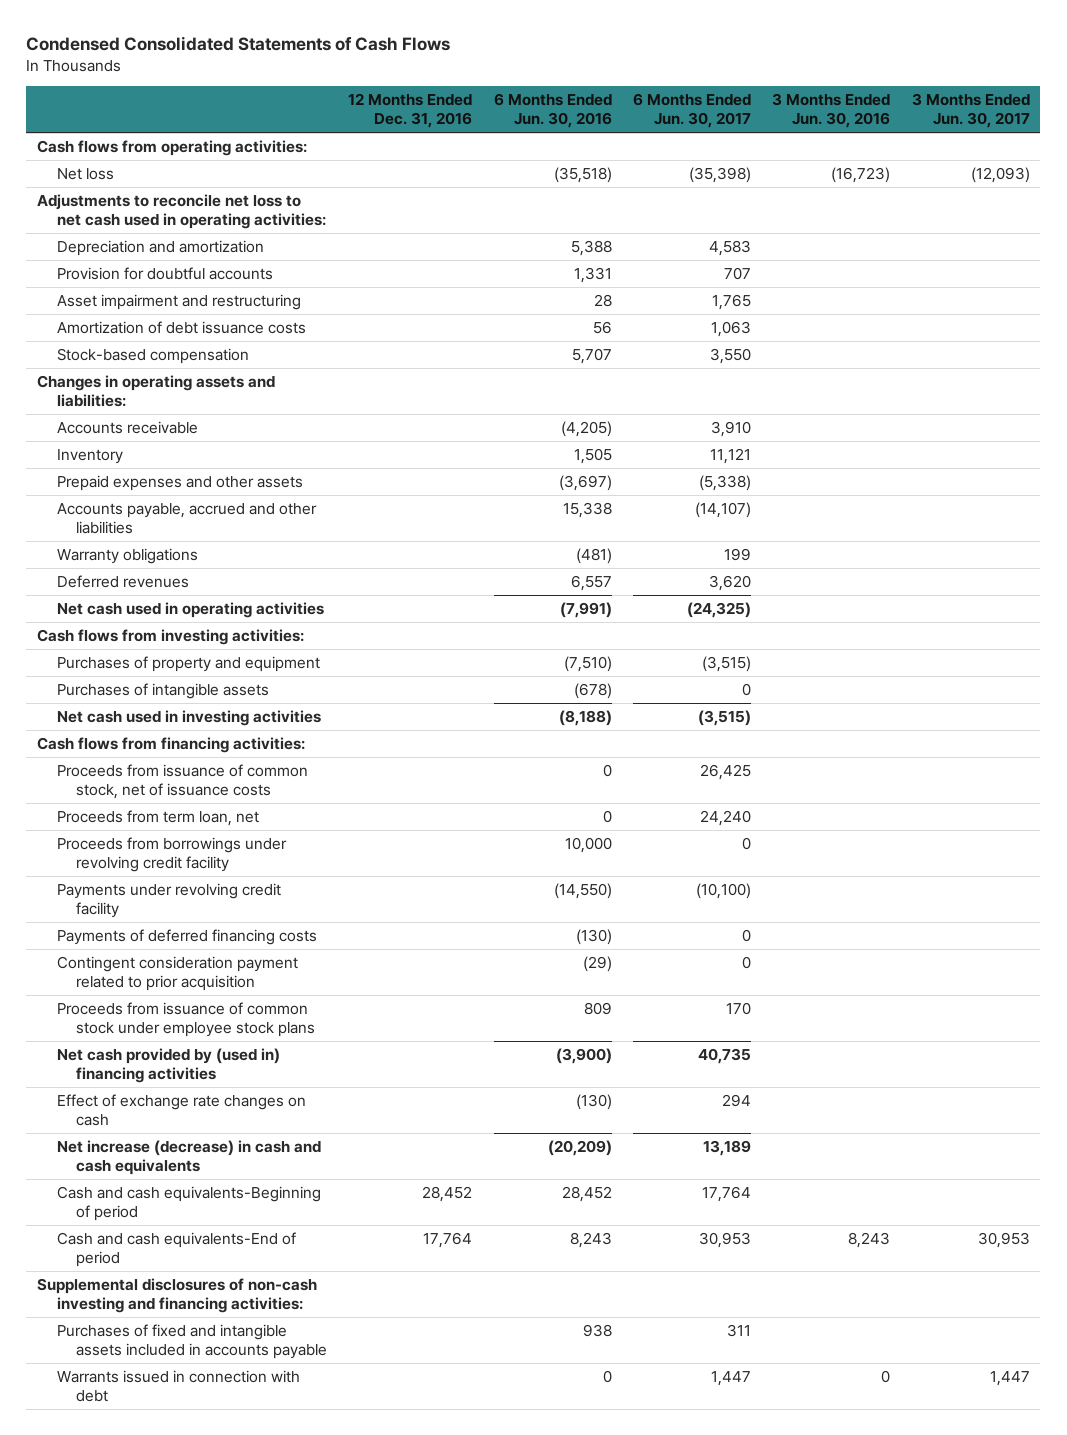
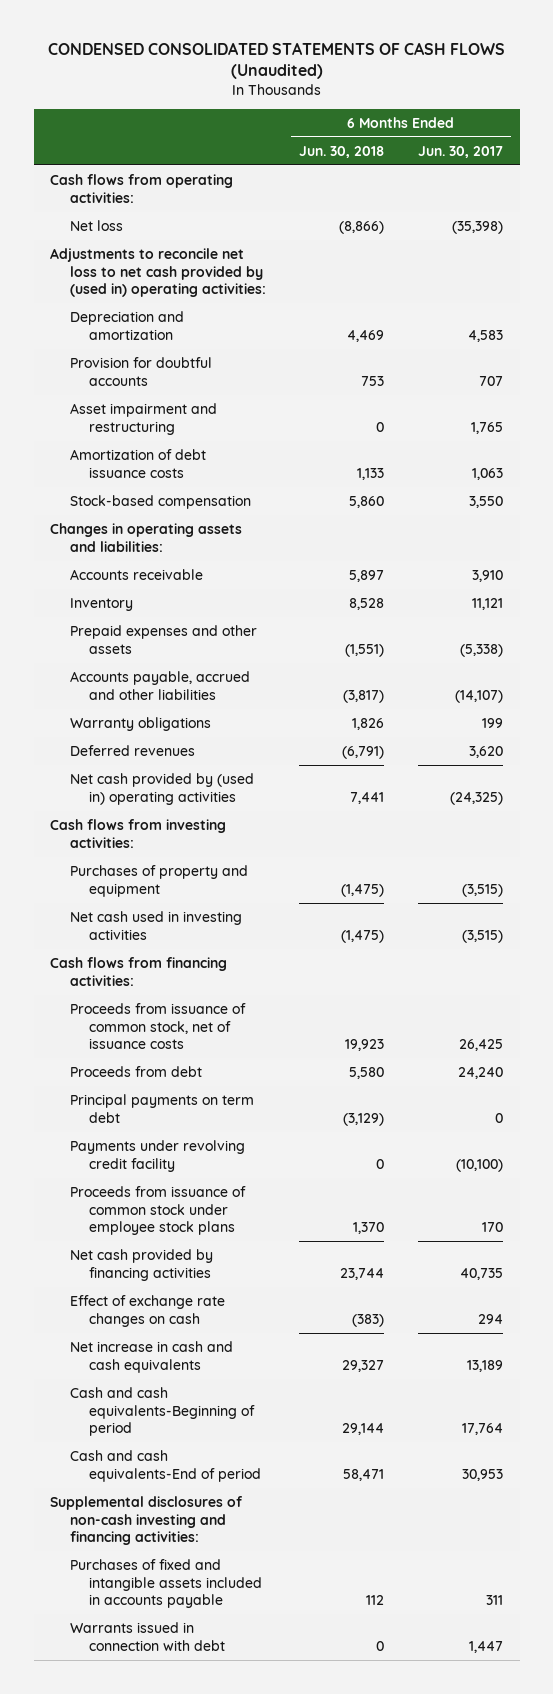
[26,36,451,52] Condensed Consolidated Statements of Cash Flows -> [47,42,505,80] CONDENSED CONSOLIDATED STATEMENTS OF CASH FLOWS (Unaudited)
[348,93,473,129] 12 Months Ended Dec. 31, 2016 -> none
[493,93,612,129] 6 Months Ended Jun. 30, 2016 -> none
[772,93,891,129] 3 Months Ended Jun. 30, 2016 -> none
[911,93,1030,129] 3 Months Ended Jun. 30, 2017 -> none
none -> [299,145,385,158] Jun. 30, 2018
[37,193,326,229] Adjustments to reconcile net loss to net cash used in operating activities: -> [50,247,266,298] Adjustments to reconcile net loss to net cash provided by (used in) operating activities:
[56,601,324,618] Net cash used in operating activities -> [69,772,254,805] Net cash provided by (used in) operating activities
[56,682,269,699] Purchases of intangible assets -> none
[56,836,287,872] Proceeds from borrowings under revolving credit facility -> none
[56,809,259,826] Proceeds from term loan, net -> [69,1065,202,1077] Proceeds from debt
none -> [69,1093,254,1123] Principal payments on term debt
[56,928,317,945] Payments of deferred financing costs -> none
[56,955,298,991] Contingent consideration payment related to prior acquisition -> none
[56,1047,280,1083] Net cash provided by (used in) financing activities -> [69,1248,213,1281] Net cash provided by financing activities
[56,1139,321,1175] Net increase (decrease) in cash and cash equivalents -> [69,1340,233,1373] Net increase in cash and cash equivalents

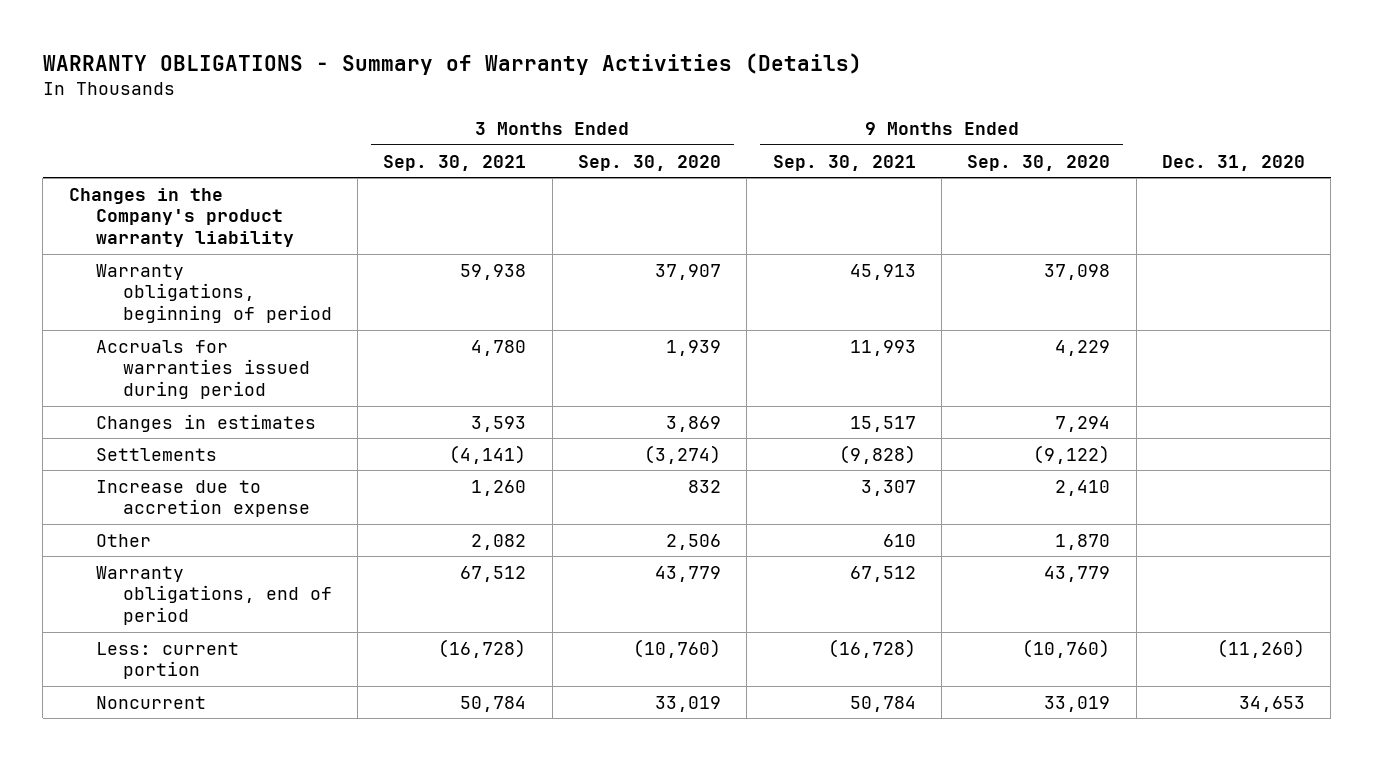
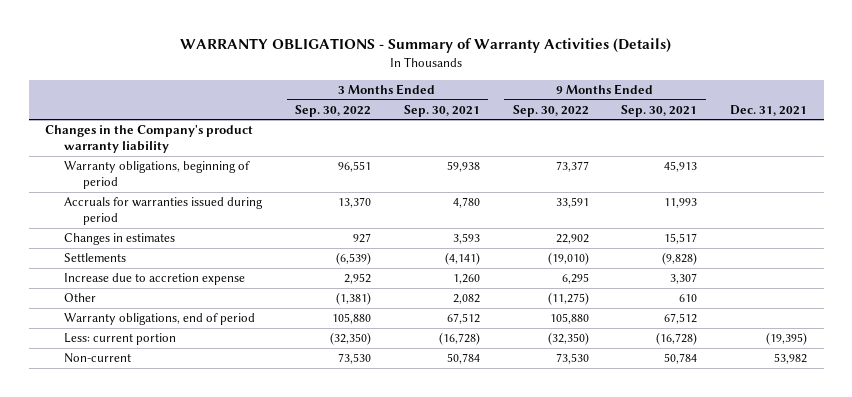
[578,154,722,171] Sep. 30, 2020 -> none
[967,154,1111,171] Sep. 30, 2020 -> none
[1162,154,1306,171] Dec. 31, 2020 -> none
none -> [295,104,372,117] Sep. 30, 2022
none -> [512,104,589,117] Sep. 30, 2022
none -> [730,104,808,116] Dec. 31, 2021
[95,695,206,709] Noncurrent -> [64,353,132,364] Non-current

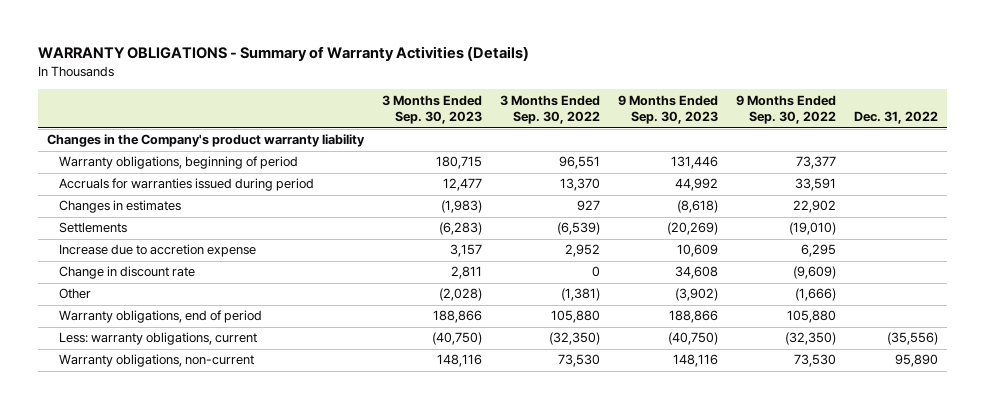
[403,104,480,117] Sep. 30, 2021 -> none
[621,104,698,117] Sep. 30, 2021 -> none
[730,104,808,116] Dec. 31, 2021 -> none
none -> [382,94,483,125] 3 Months Ended Sep. 30, 2023
none -> [618,94,719,125] 9 Months Ended Sep. 30, 2023
none -> [853,111,938,125] Dec. 31, 2022
none -> [58,266,195,280] Change in discount rate
[547,292,589,306] (11,275) -> [794,288,836,302] (1,666)
[64,333,177,346] Less: current portion -> [58,332,257,346] Less: warranty obligations, current
[64,353,132,364] Non-current -> [58,354,254,368] Warranty obligations, non-current

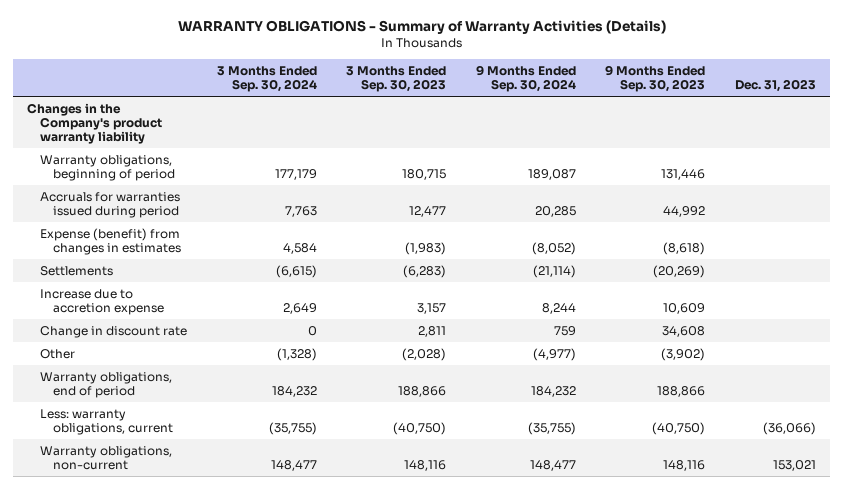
[500,94,601,125] 3 Months Ended Sep. 30, 2022 -> none
[735,94,836,125] 9 Months Ended Sep. 30, 2022 -> none
[853,111,938,125] Dec. 31, 2022 -> none
none -> [216,65,317,93] 3 Months Ended Sep. 30, 2024
none -> [475,64,576,93] 9 Months Ended Sep. 30, 2024
none -> [734,79,816,93] Dec. 31, 2023
[58,200,181,214] Changes in estimates -> [39,227,181,256] Expense (benefit) from changes in estimates

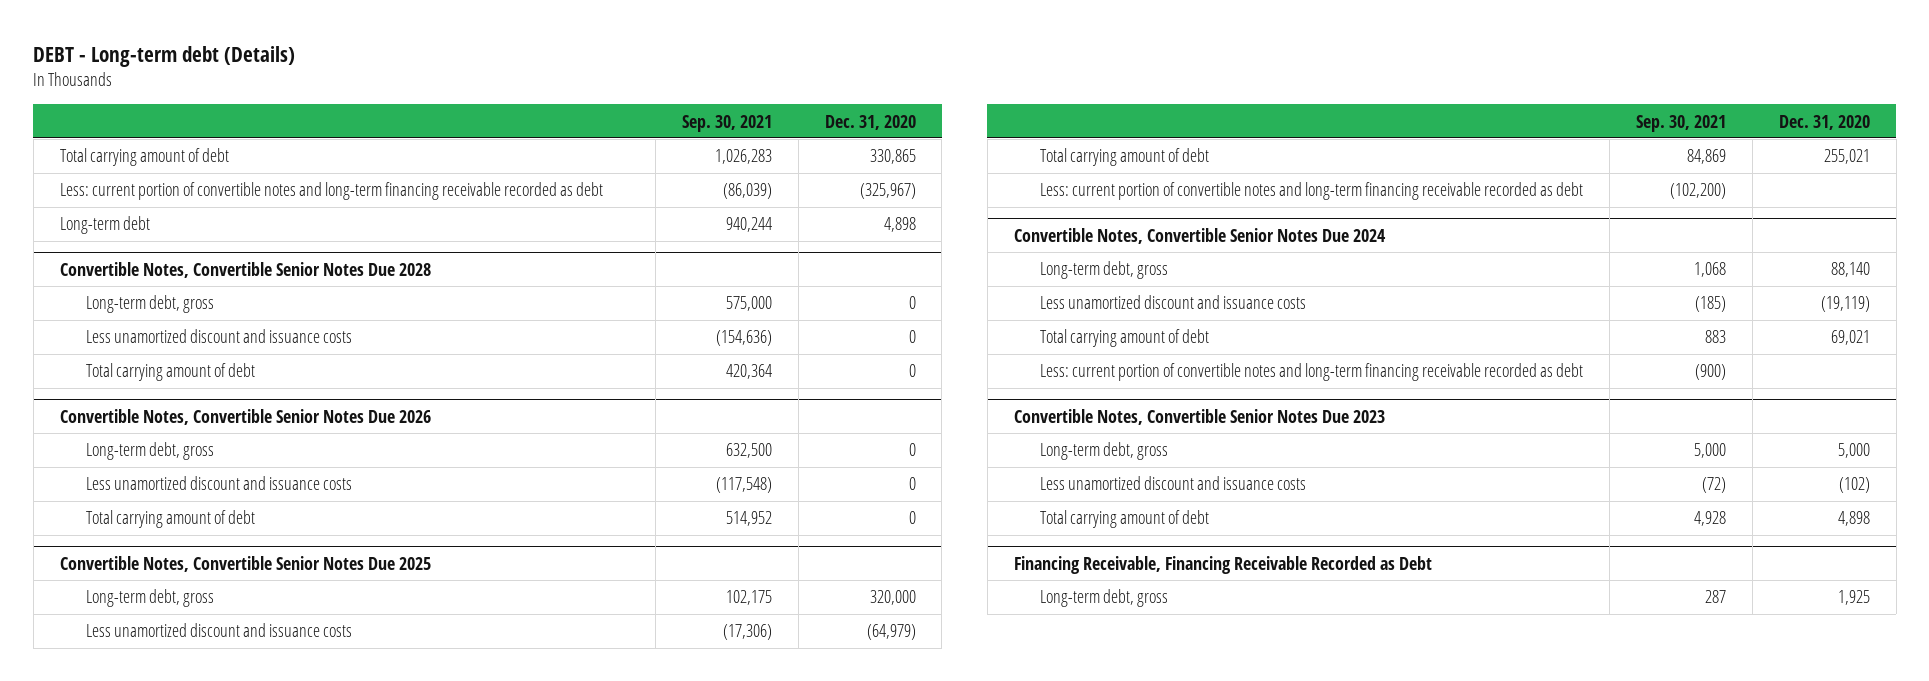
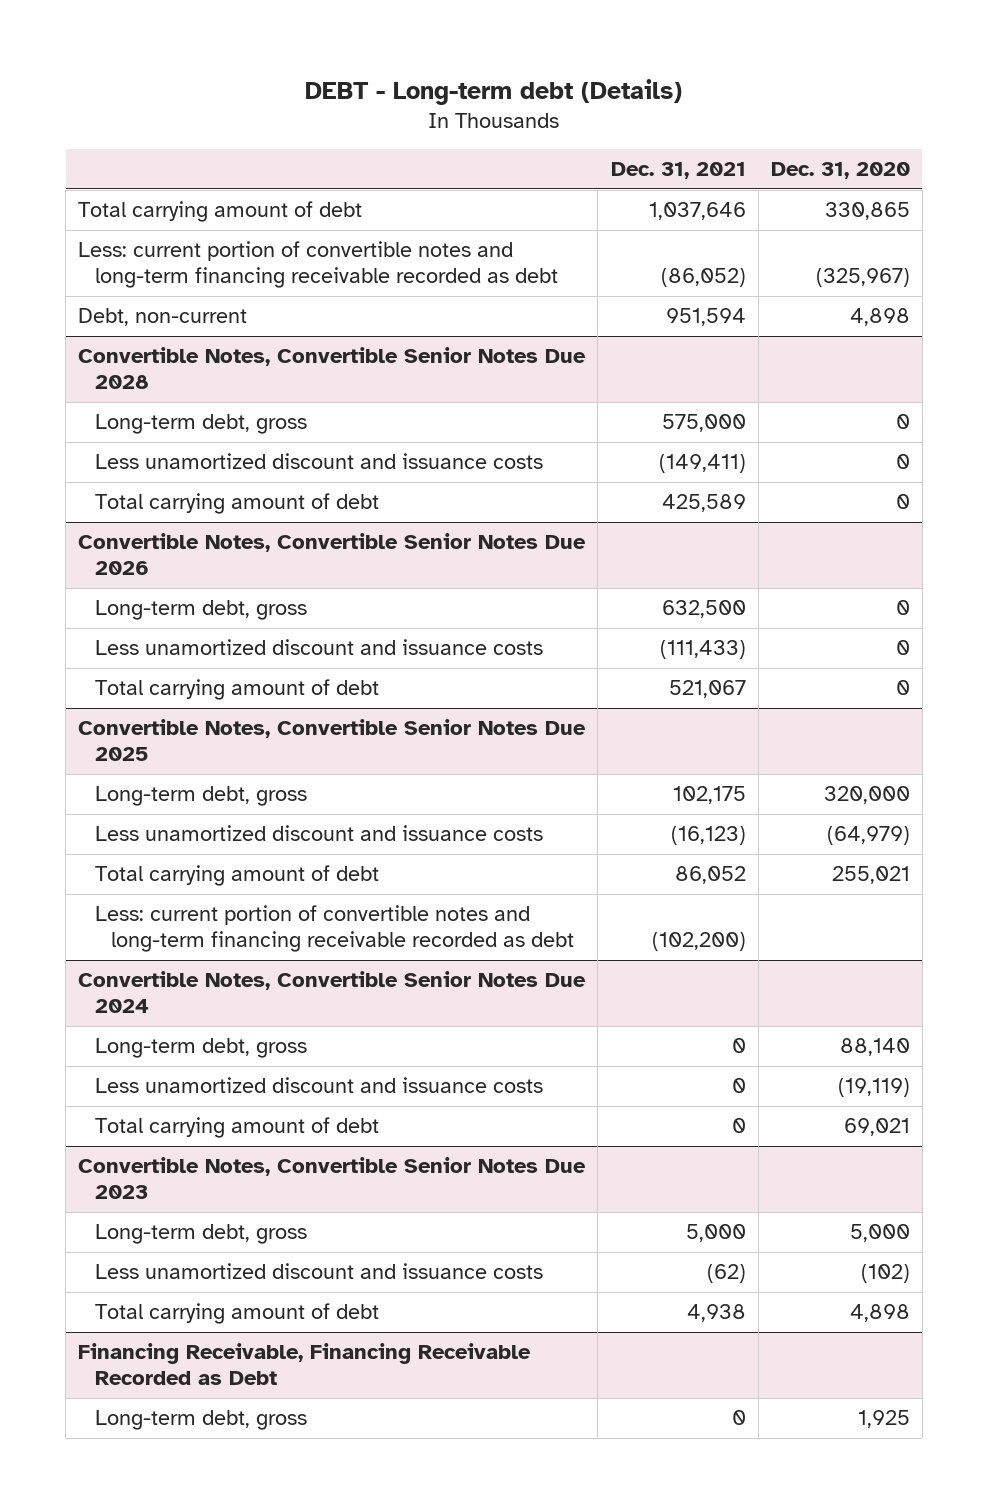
[681,114,772,132] Sep. 30, 2021 -> none
none -> [610,162,746,180] Dec. 31, 2021
[59,216,150,235] Long-term debt -> [78,308,248,327] Debt, non-current
[1040,363,1584,382] Less: current portion of convertible notes and long-term financing receivable recorded as debt -> none

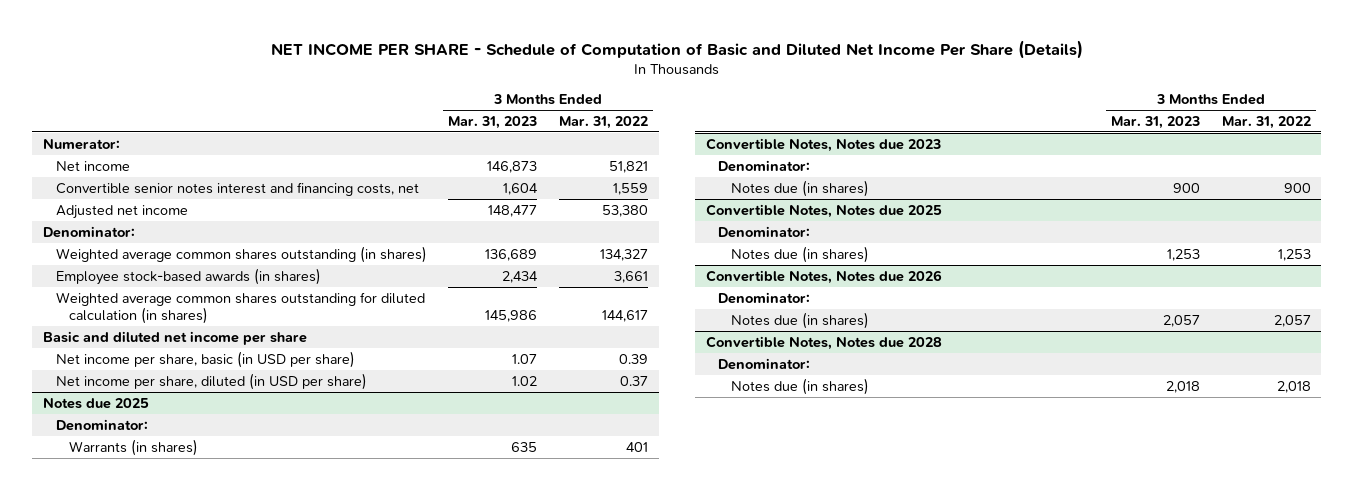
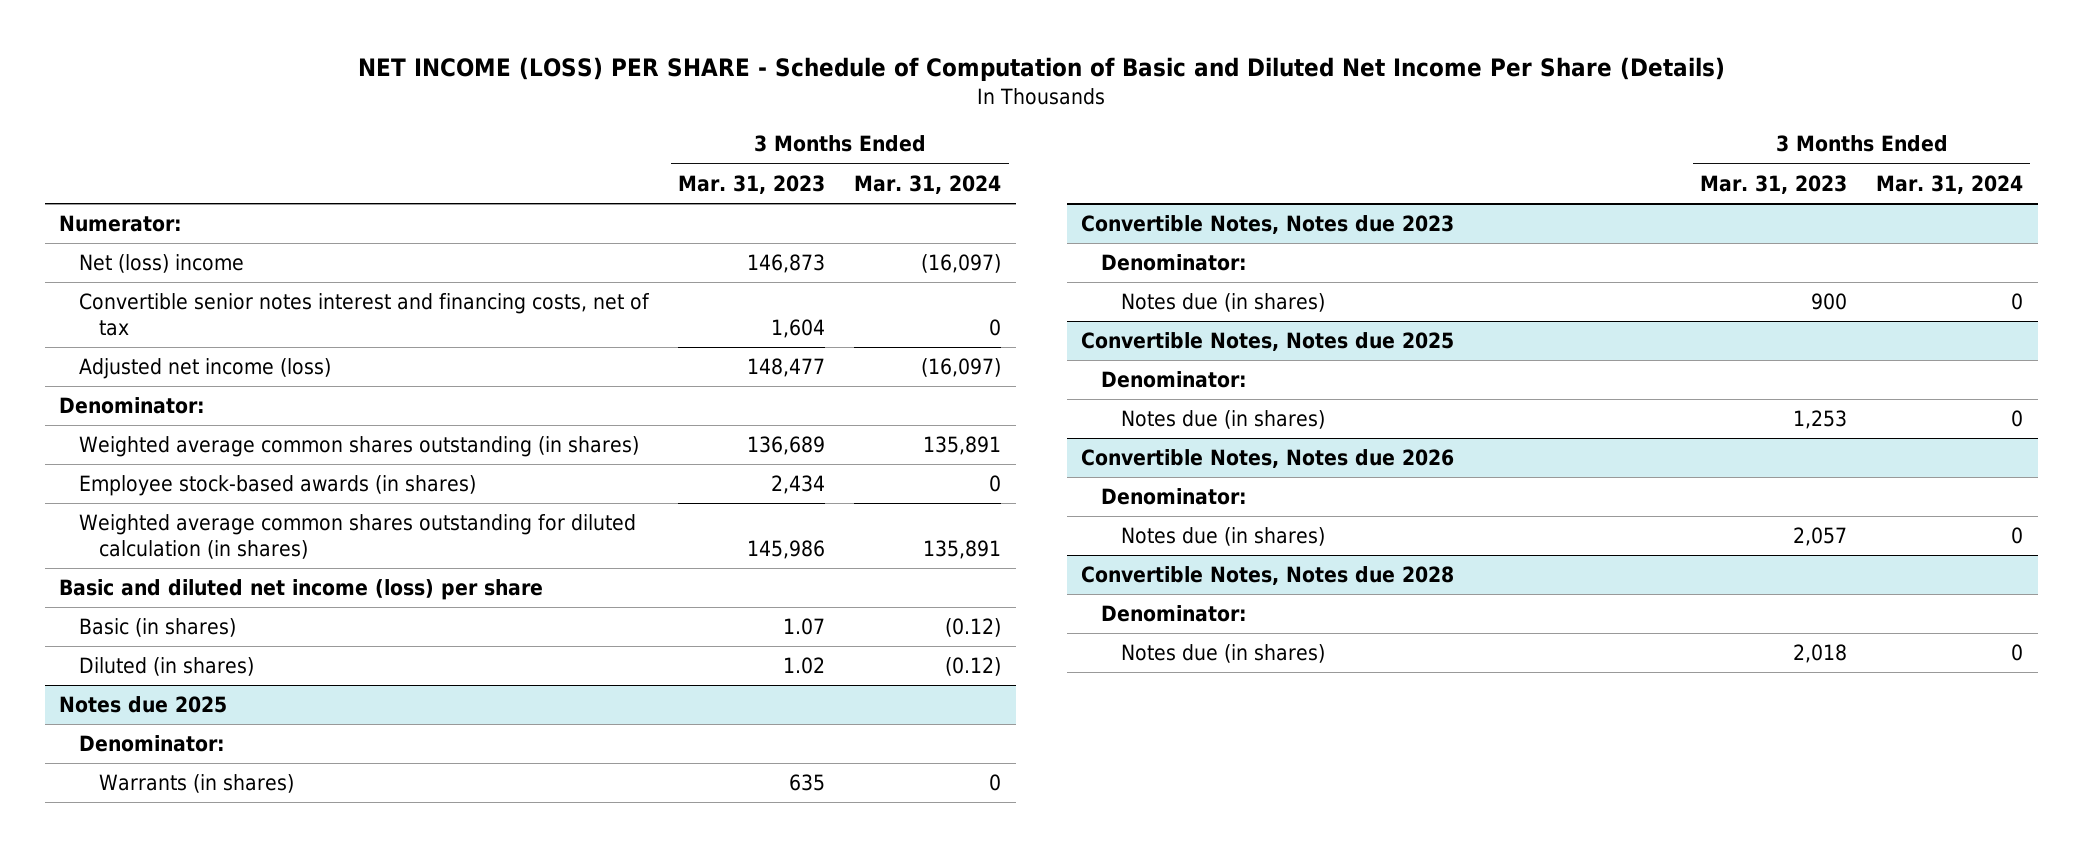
[270,39,1083,59] NET INCOME PER SHARE - Schedule of Computation of Basic and Diluted Net Income Per Share (Details) -> [358,57,1726,82] NET INCOME (LOSS) PER SHARE - Schedule of Computation of Basic and Diluted Net Income Per Share (Details)
[558,115,648,129] Mar. 31, 2022 -> none
none -> [854,174,1002,194] Mar. 31, 2024
[55,160,130,171] Net income -> [79,254,245,274] Net (loss) income
[55,181,419,196] Convertible senior notes interest and financing costs, net -> [79,293,651,336] Convertible senior notes interest and financing costs, net of tax
[55,204,188,219] Adjusted net income -> [79,358,332,380] Adjusted net income (loss)
[55,350,355,368] Net income per share, basic (in USD per share) -> none
[55,372,367,390] Net income per share, diluted (in USD per share) -> none
[42,330,307,345] Basic and diluted net income per share -> [59,579,544,601] Basic and diluted net income (loss) per share
none -> [79,618,237,638] Basic (in shares)
none -> [79,657,255,677] Diluted (in shares)

